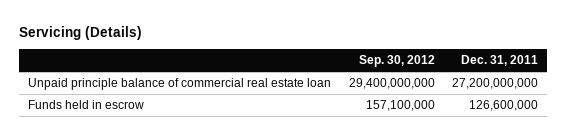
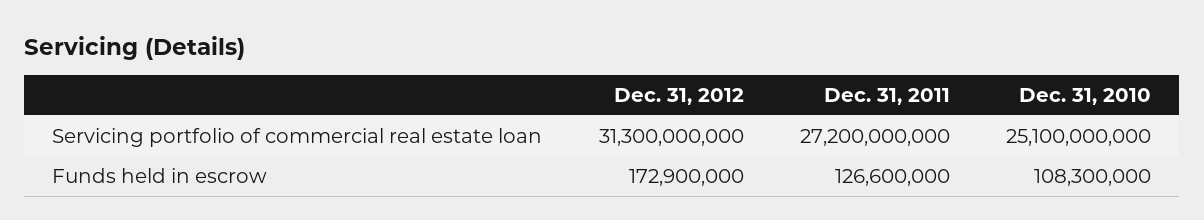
[358,55,435,68] Sep. 30, 2012 -> none
none -> [613,88,744,106] Dec. 31, 2012
none -> [1019,88,1152,106] Dec. 31, 2010
[27,78,331,91] Unpaid principle balance of commercial real estate loan -> [52,127,543,147] Servicing portfolio of commercial real estate loan

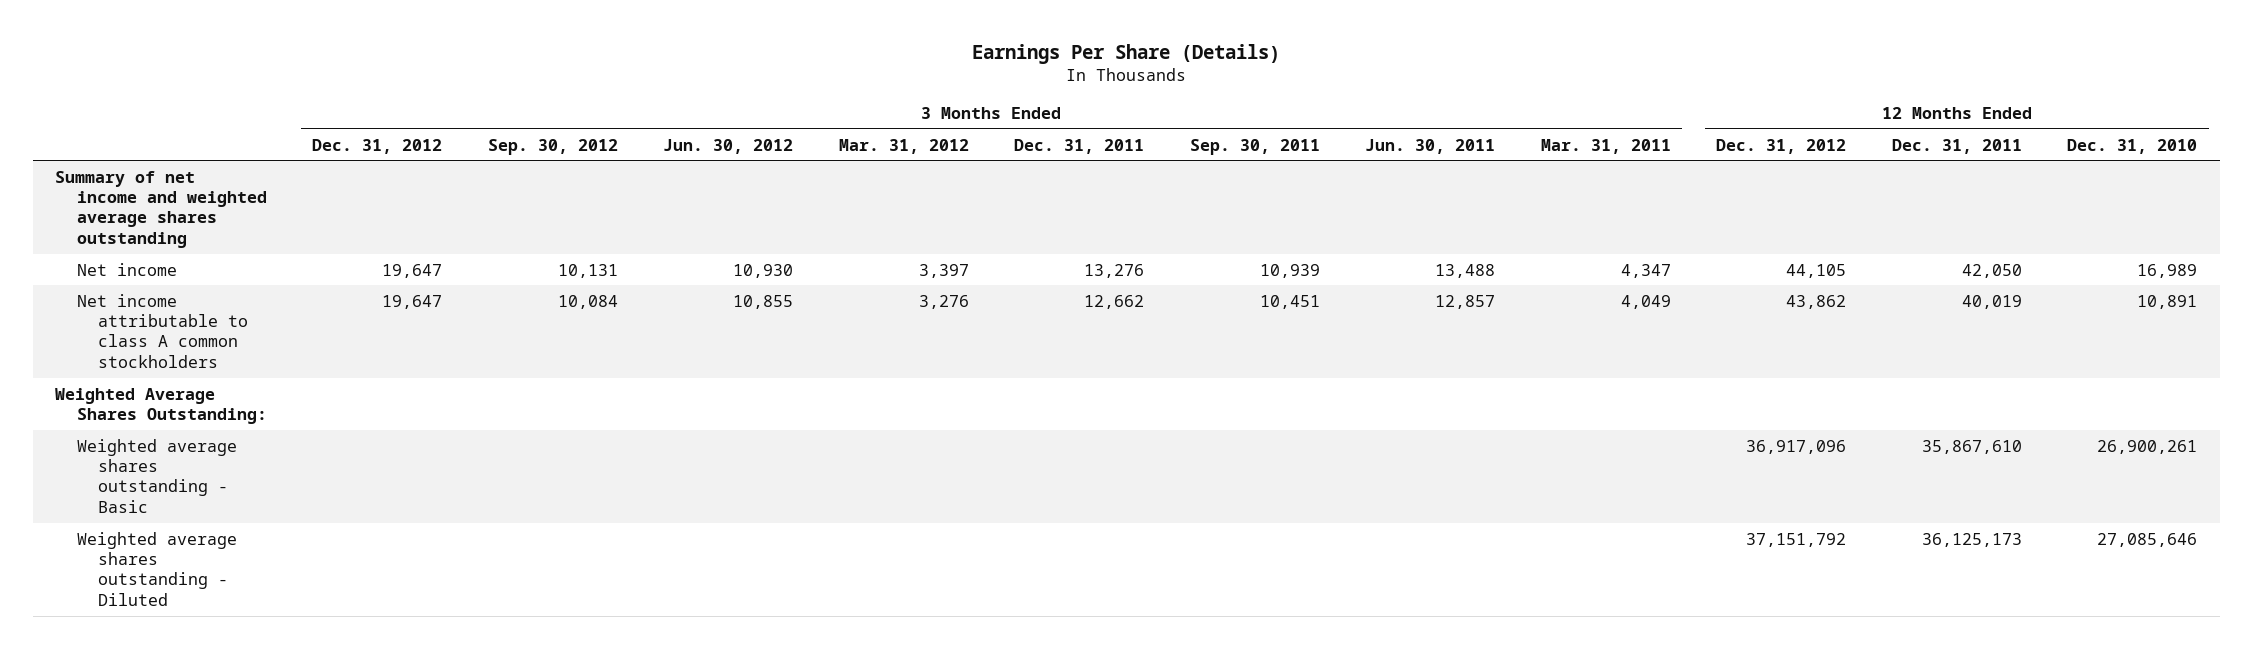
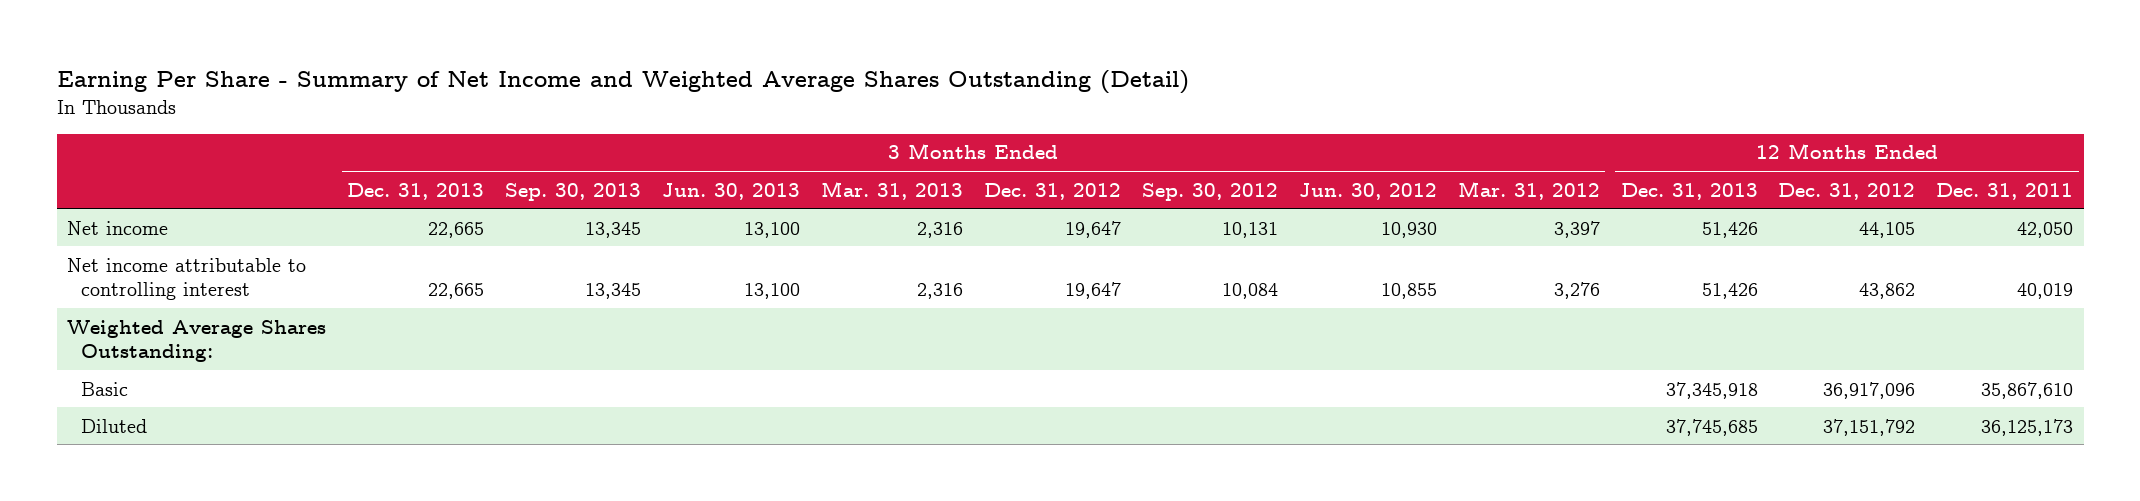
[972,43,1281,64] Earnings Per Share (Details) -> [56,70,1189,95] Earning Per Share - Summary of Net Income and Weighted Average Shares Outstanding (Detail)
[1014,138,1145,154] Dec. 31, 2011 -> none
[1189,138,1320,155] Sep. 30, 2011 -> none
[1365,138,1496,154] Jun. 30, 2011 -> none
[1540,138,1671,154] Mar. 31, 2011 -> none
[2067,138,2198,154] Dec. 31, 2010 -> none
none -> [346,182,484,200] Dec. 31, 2013
none -> [504,182,641,201] Sep. 30, 2013
none -> [661,182,800,200] Jun. 30, 2013
none -> [820,180,963,200] Mar. 31, 2013
none -> [1620,182,1758,200] Dec. 31, 2013
[55,170,267,248] Summary of net income and weighted average shares outstanding -> none
[76,293,248,368] Net income attributable to class A common stockholders -> [66,257,306,300] Net income attributable to controlling interest
[76,438,237,513] Weighted average shares outstanding - Basic -> [81,381,129,396] Basic
[76,531,237,606] Weighted average shares outstanding - Diluted -> [81,418,148,433] Diluted

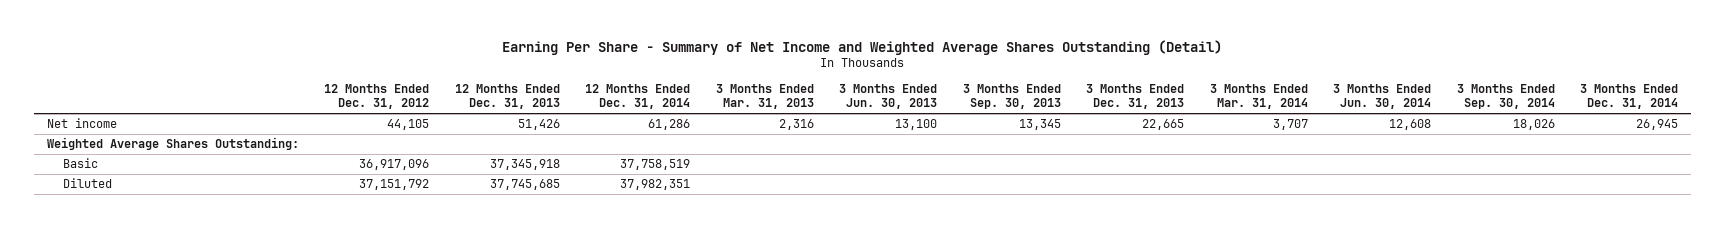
[983,182,1121,200] Dec. 31, 2012 -> none
[1141,182,1278,201] Sep. 30, 2012 -> none
[1298,182,1437,200] Jun. 30, 2012 -> none
[1457,180,1600,200] Mar. 31, 2012 -> none
[1936,182,2074,200] Dec. 31, 2011 -> none
none -> [585,83,691,110] 12 Months Ended Dec. 31, 2014
none -> [1209,83,1308,110] 3 Months Ended Mar. 31, 2014
none -> [1333,83,1432,110] 3 Months Ended Jun. 30, 2014
none -> [1456,83,1555,110] 3 Months Ended Sep. 30, 2014
none -> [1580,83,1679,110] 3 Months Ended Dec. 31, 2014
[66,257,306,300] Net income attributable to controlling interest -> none

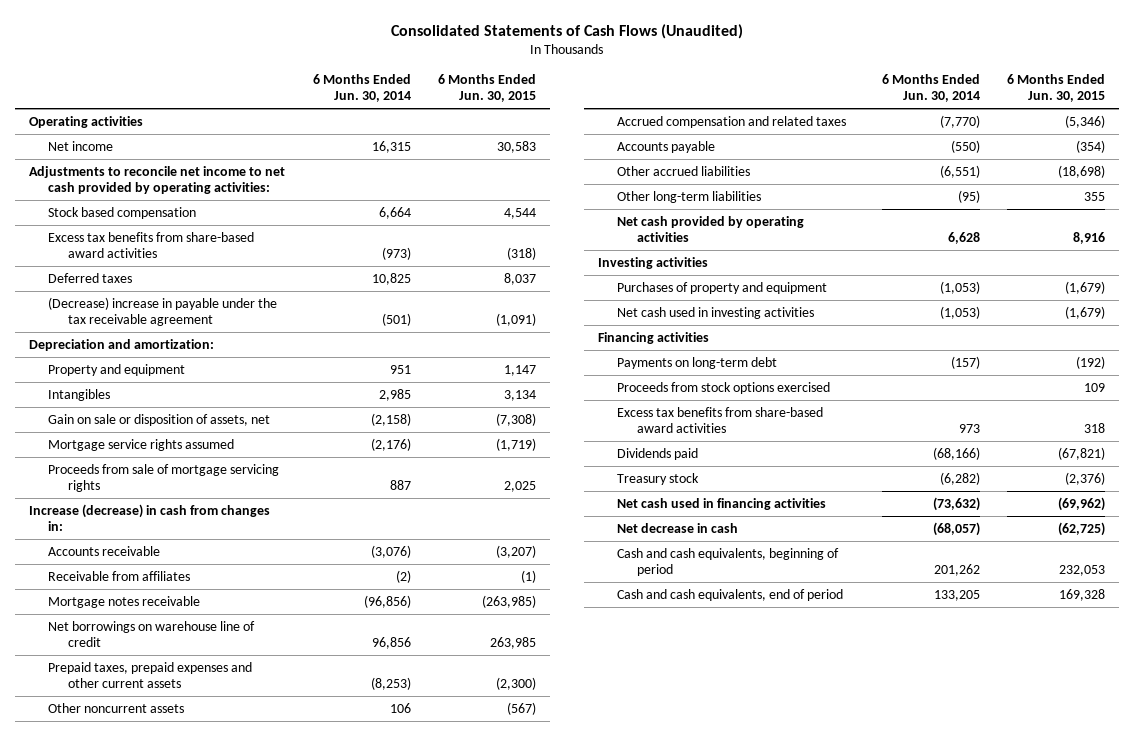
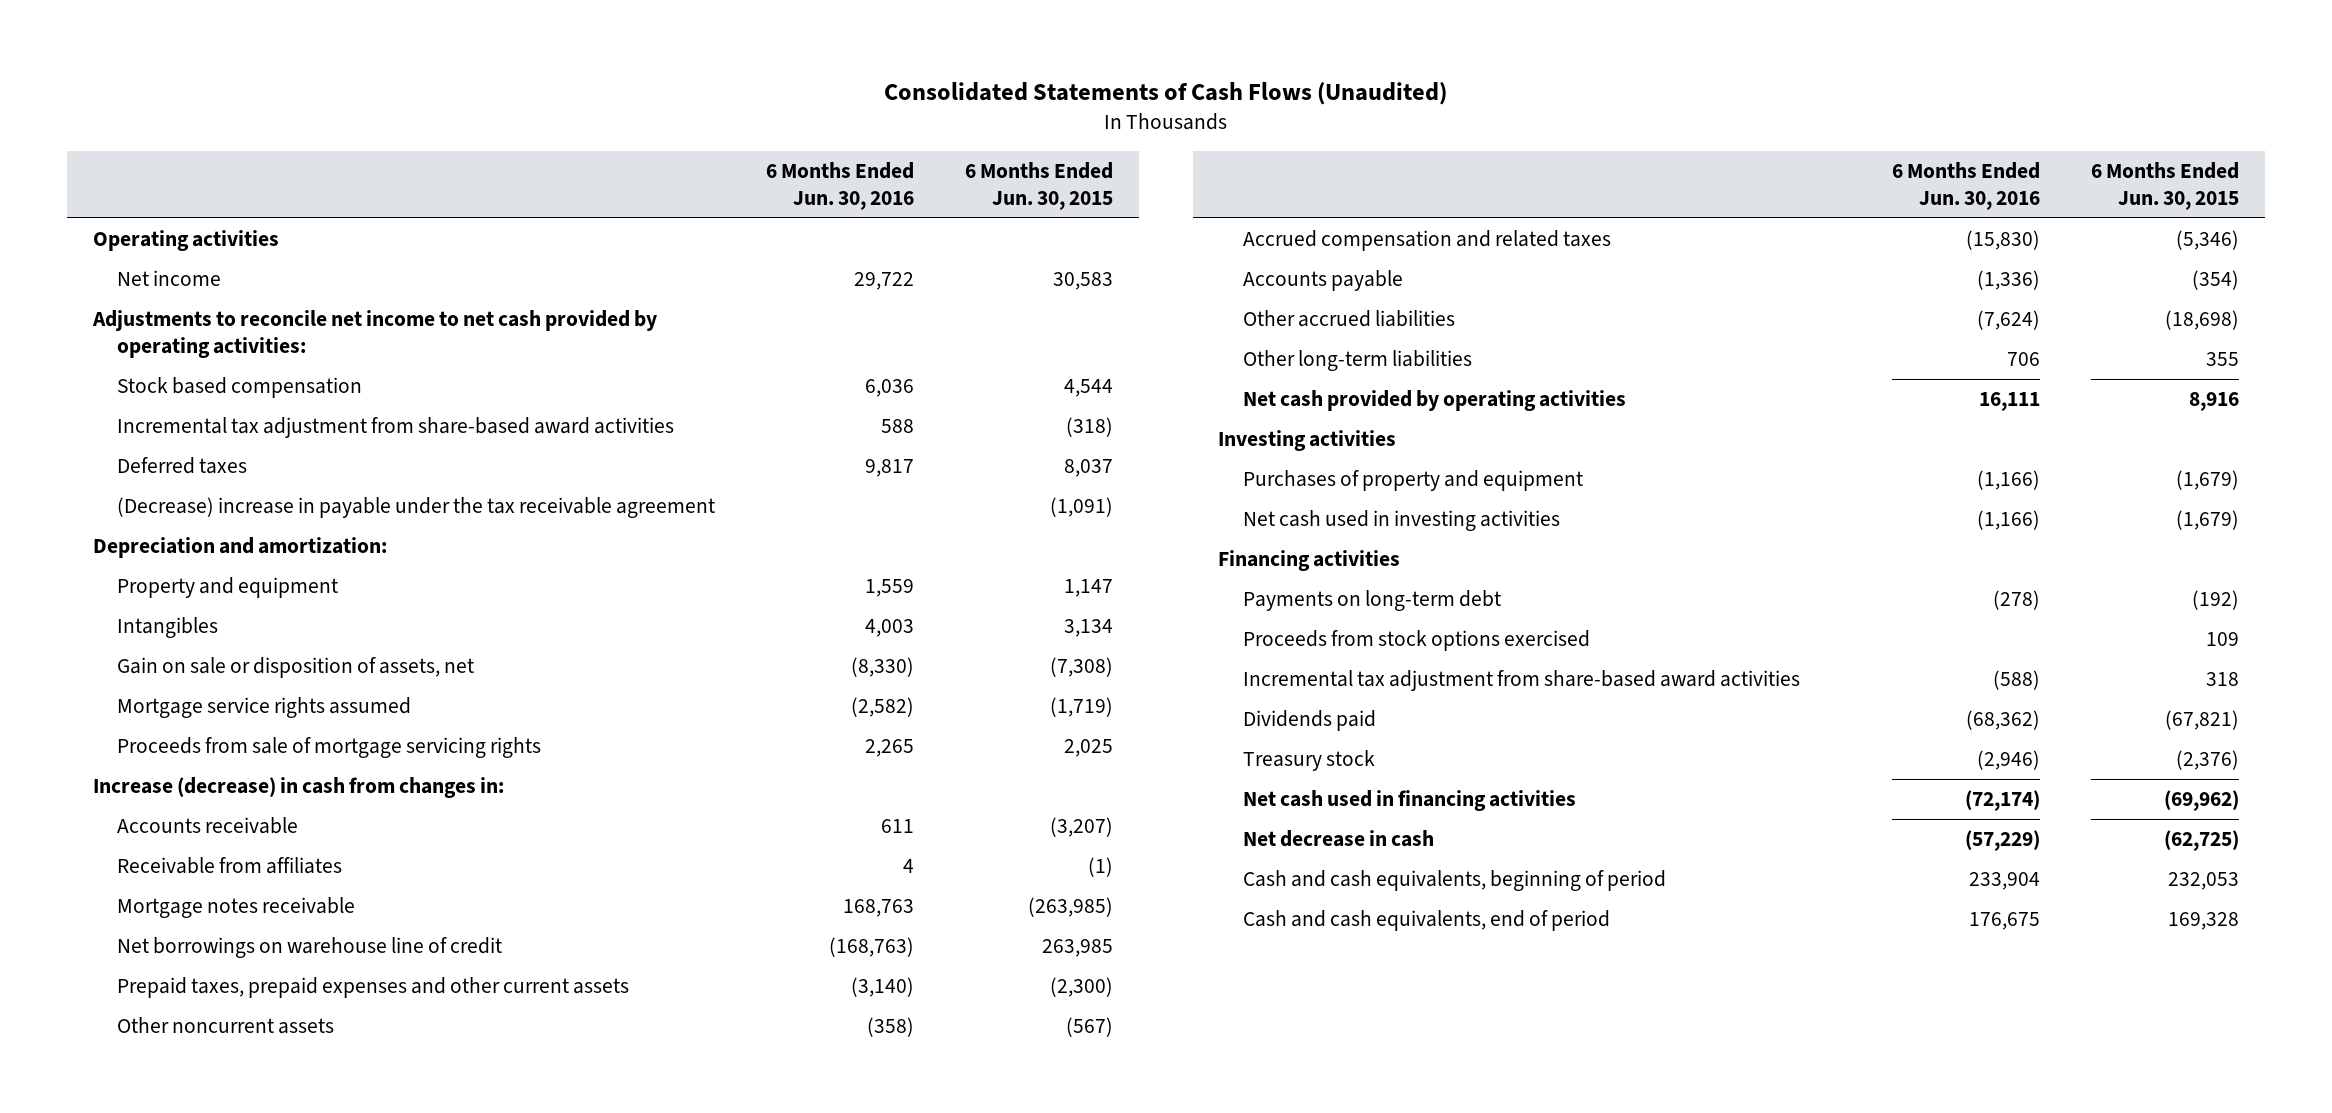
[312,73,411,102] 6 Months Ended Jun. 30, 2014 -> none
none -> [766,161,915,211] 6 Months Ended Jun. 30, 2016
[48,231,255,259] Excess tax benefits from share-based award activities -> [116,416,674,438] Incremental tax adjustment from share-based award activities
[617,406,824,434] Excess tax benefits from share-based award activities -> [1242,669,1800,691] Incremental tax adjustment from share-based award activities

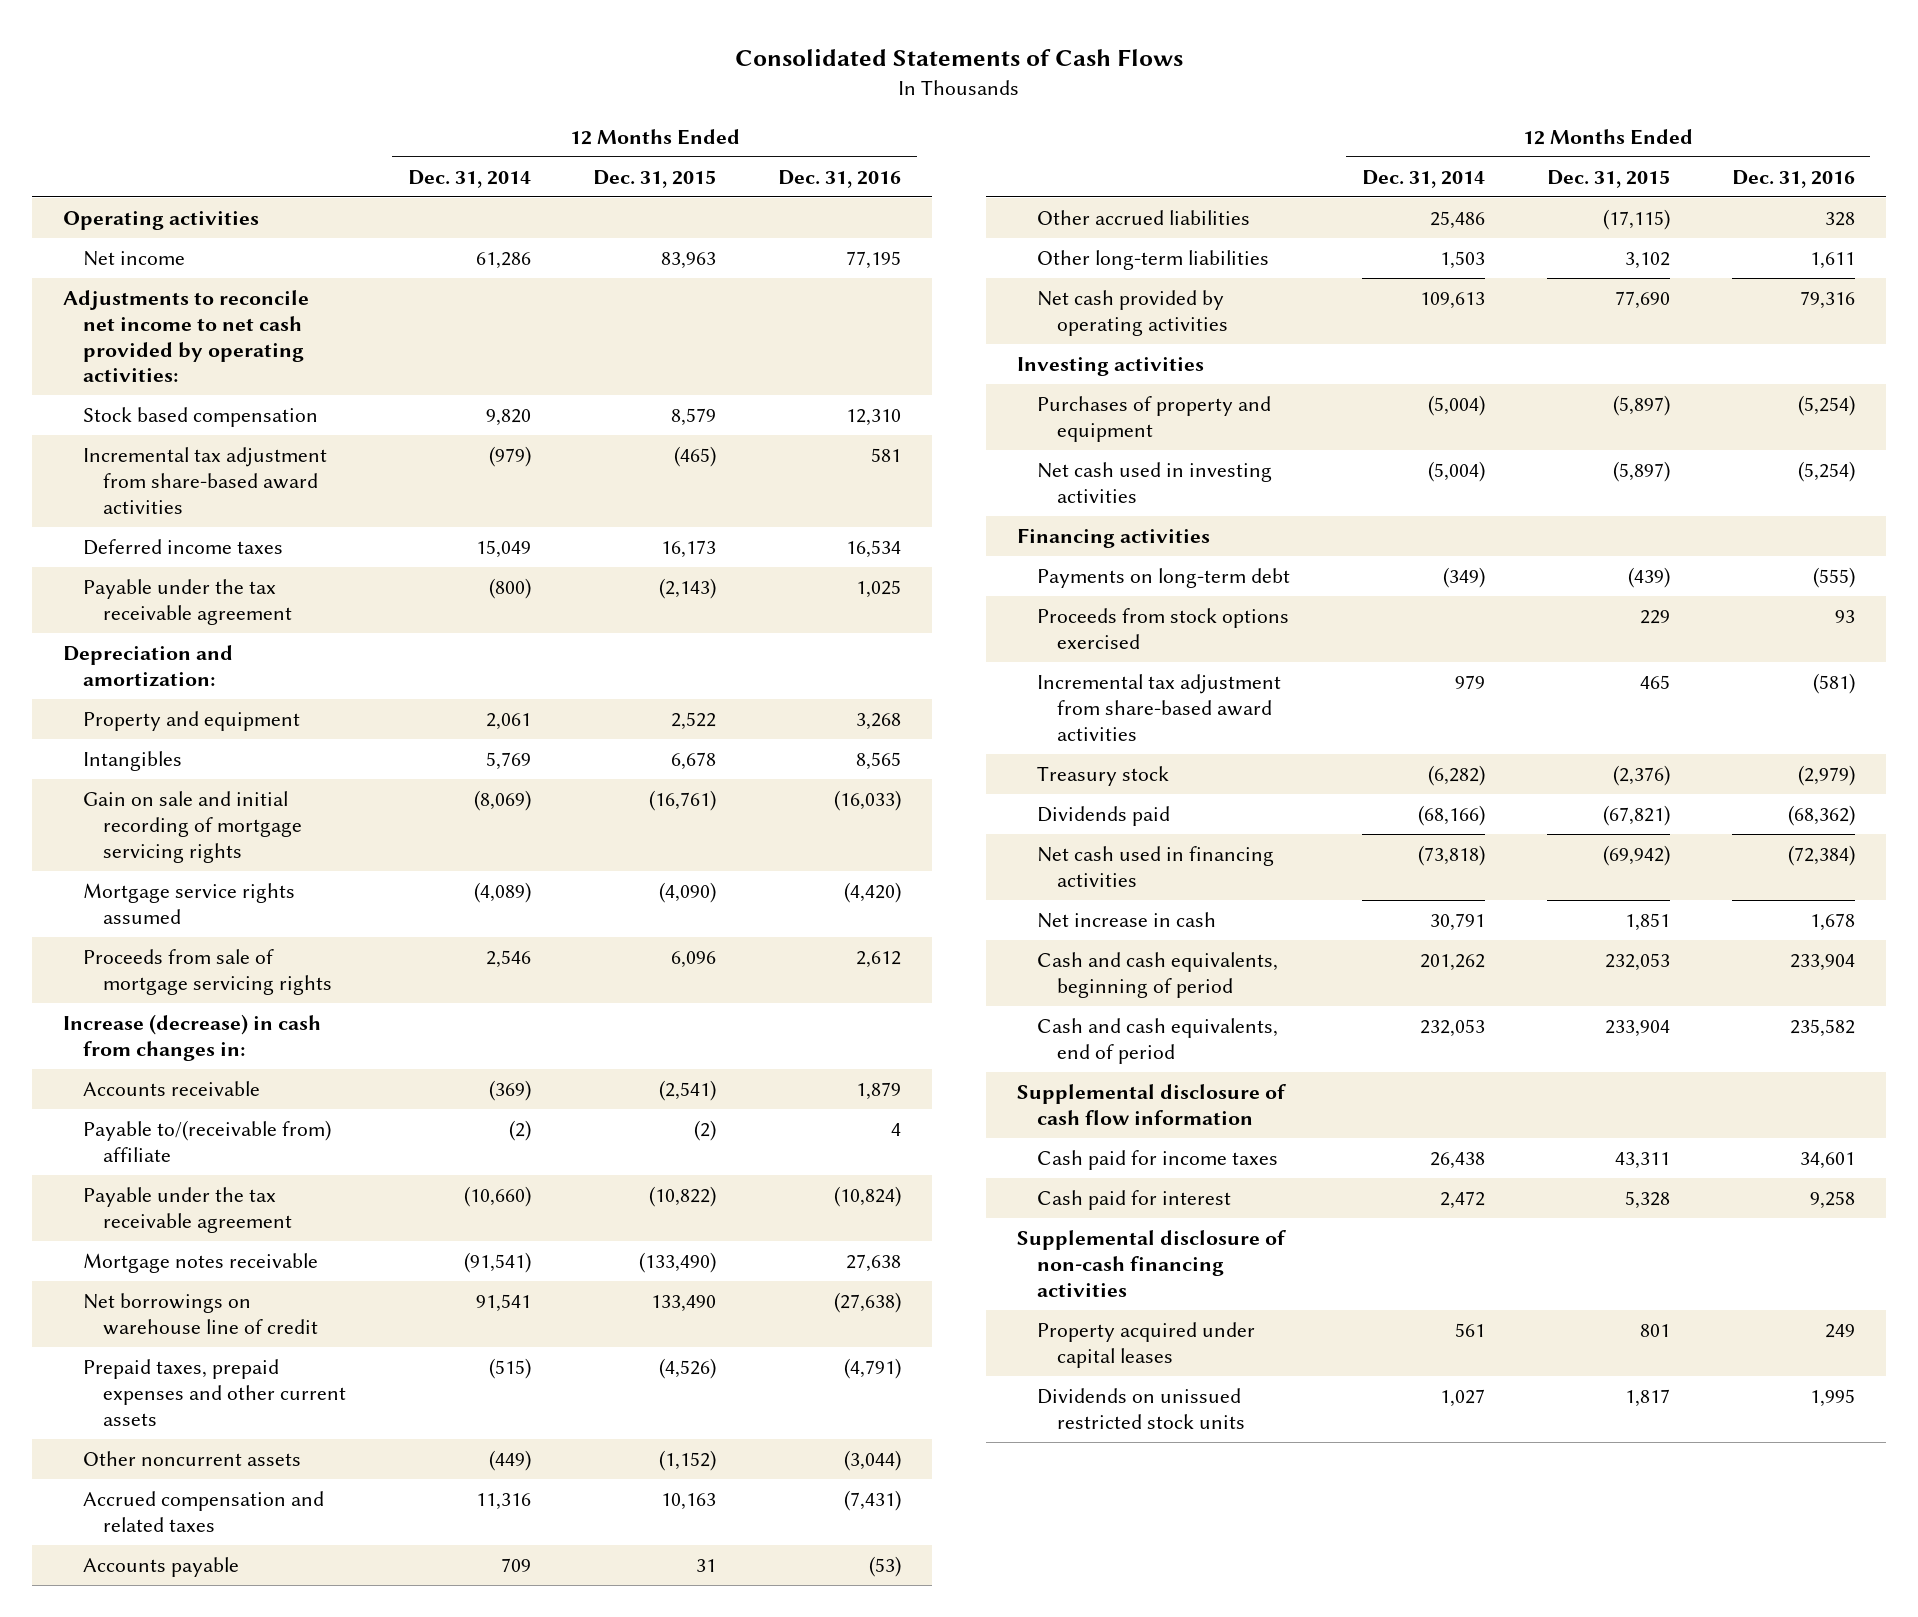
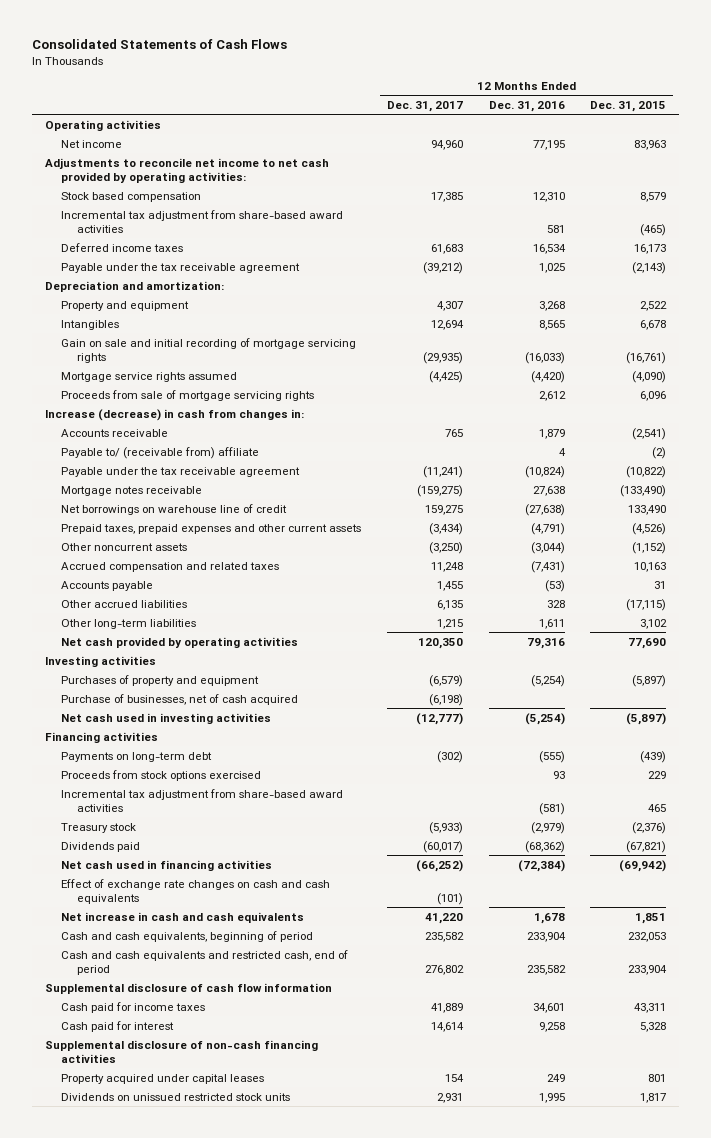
[407,169,531,188] Dec. 31, 2014 -> none
none -> [386,100,463,112] Dec. 31, 2017
[83,1120,332,1162] Payable to/(receivable from) affiliate -> [60,446,259,459] Payable to/ (receivable from) affiliate
none -> [60,693,298,705] Purchase of businesses, net of cash acquired
none -> [60,878,330,904] Effect of exchange rate changes on cash and cash equivalents
[1036,912,1216,929] Net increase in cash -> [60,911,304,923] Net increase in cash and cash equivalents
[1036,1018,1278,1064] Cash and cash equivalents, end of period -> [60,949,348,975] Cash and cash equivalents and restricted cash, end of period

